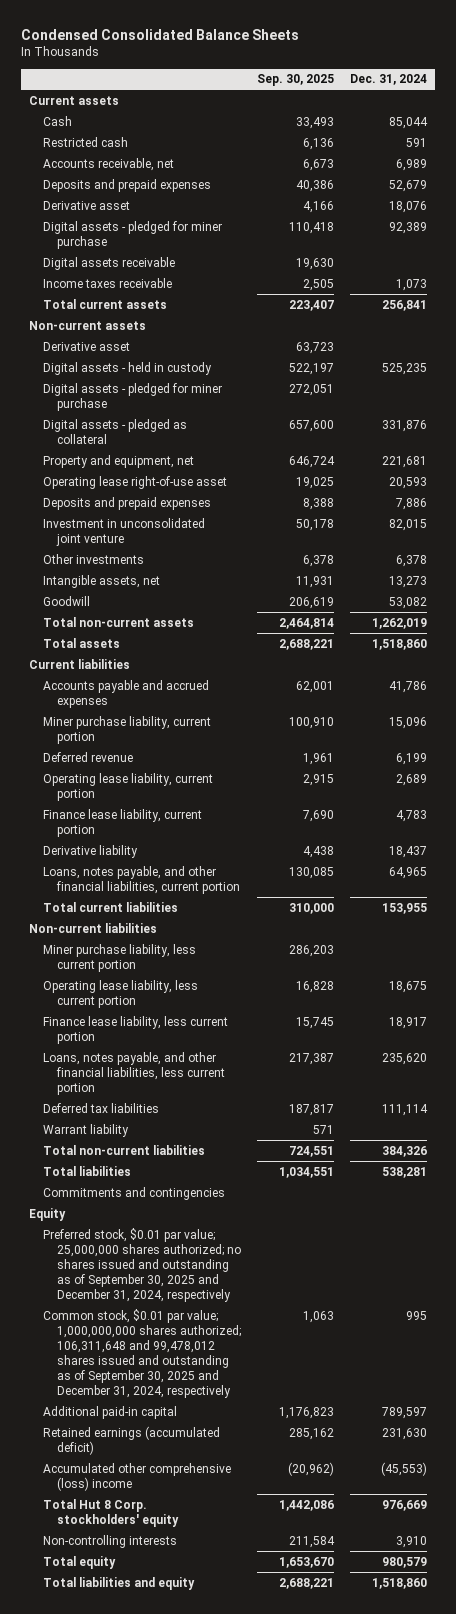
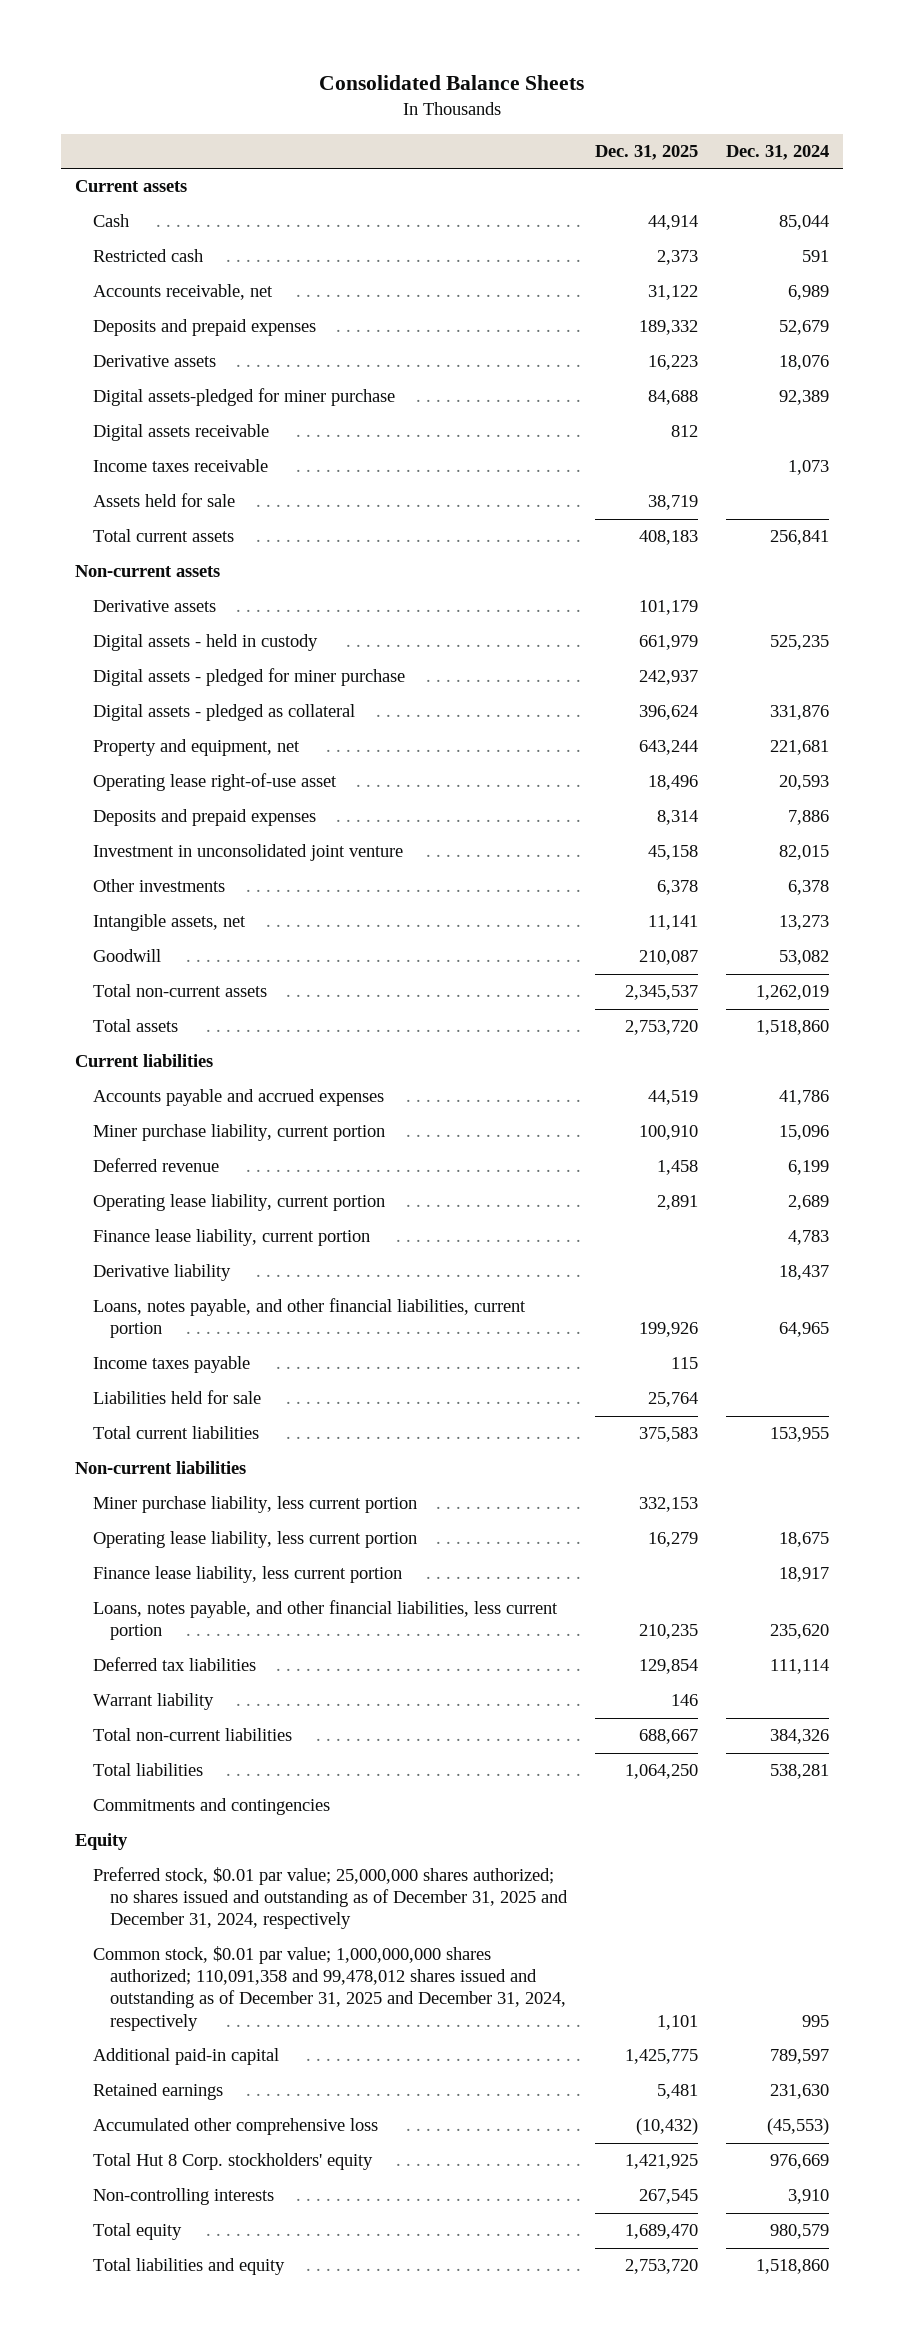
[20,28,299,40] Condensed Consolidated Balance Sheets -> [319,75,585,91] Consolidated Balance Sheets
[257,74,335,87] Sep. 30, 2025 -> none
none -> [594,145,698,161] Dec. 31, 2025
[43,200,131,210] Derivative asset -> [92,355,216,368] Derivative assets
[43,220,223,249] Digital assets - pledged for miner purchase -> [92,388,395,407] Digital assets-pledged for miner purchase
none -> [92,493,235,508] Assets held for sale
[43,341,131,351] Derivative asset -> [92,600,216,613] Derivative assets
none -> [92,1356,250,1374] Income taxes payable
none -> [92,1390,261,1405] Liabilities held for sale
[43,1227,242,1302] Preferred stock, $0.01 par value; 25,000,000 shares authorized; no shares issued and outstanding as of September 30, 2025 and December 31, 2024, respectively -> [92,1867,568,1930] Preferred stock, $0.01 par value; 25,000,000 shares authorized; no shares issued and outstanding as of December 31, 2025 and December 31, 2024, respectively
[43,1308,242,1398] Common stock, $0.01 par value; 1,000,000,000 shares authorized; 106,311,648 and 99,478,012 shares issued and outstanding as of September 30, 2025 and December 31, 2024, respectively -> [92,1946,566,2031] Common stock, $0.01 par value; 1,000,000,000 shares authorized; 110,091,358 and 99,478,012 shares issued and outstanding as of December 31, 2025 and December 31, 2024, respectively
[43,1425,221,1455] Retained earnings (accumulated deficit) -> [92,2083,223,2101] Retained earnings
[43,1462,232,1491] Accumulated other comprehensive (loss) income -> [92,2118,378,2136] Accumulated other comprehensive loss

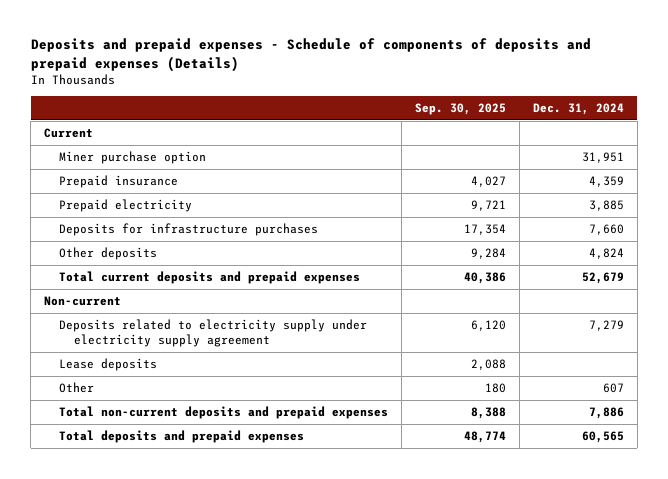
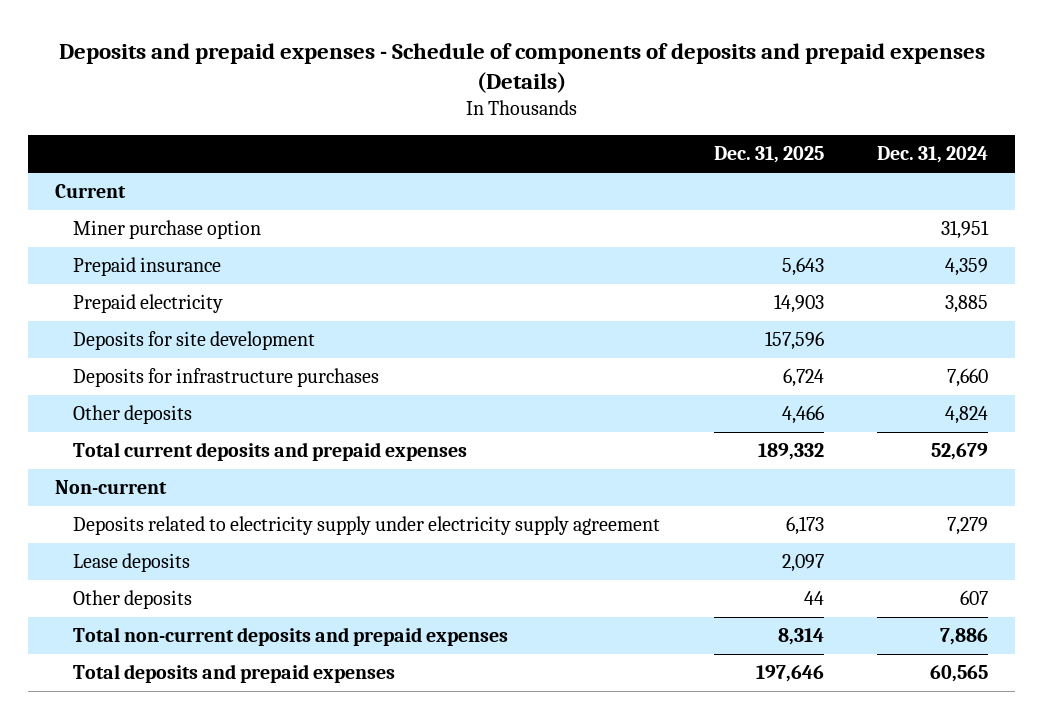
[415,102,507,115] Sep. 30, 2025 -> none
none -> [713,146,824,164] Dec. 31, 2025
none -> [73,331,316,351] Deposits for site development
[59,382,95,394] Other -> [73,590,193,610] Other deposits

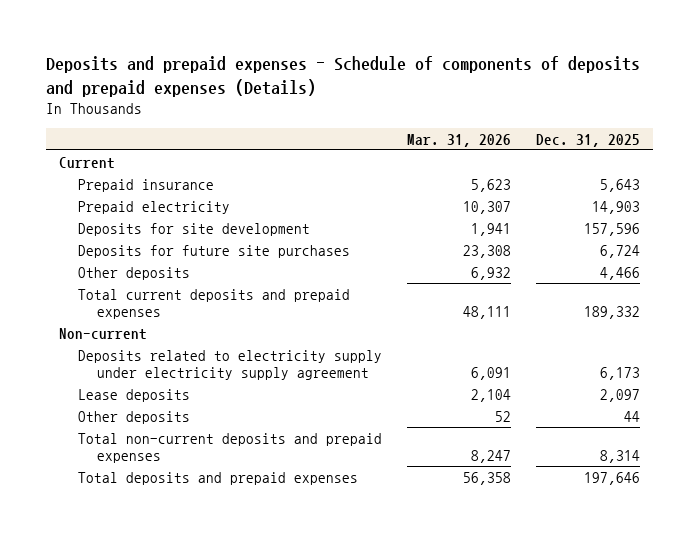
[877,146,989,164] Dec. 31, 2024 -> none
none -> [407,133,512,147] Mar. 31, 2026
[73,220,262,240] Miner purchase option -> none
[73,368,380,388] Deposits for infrastructure purchases -> [77,244,350,258] Deposits for future site purchases

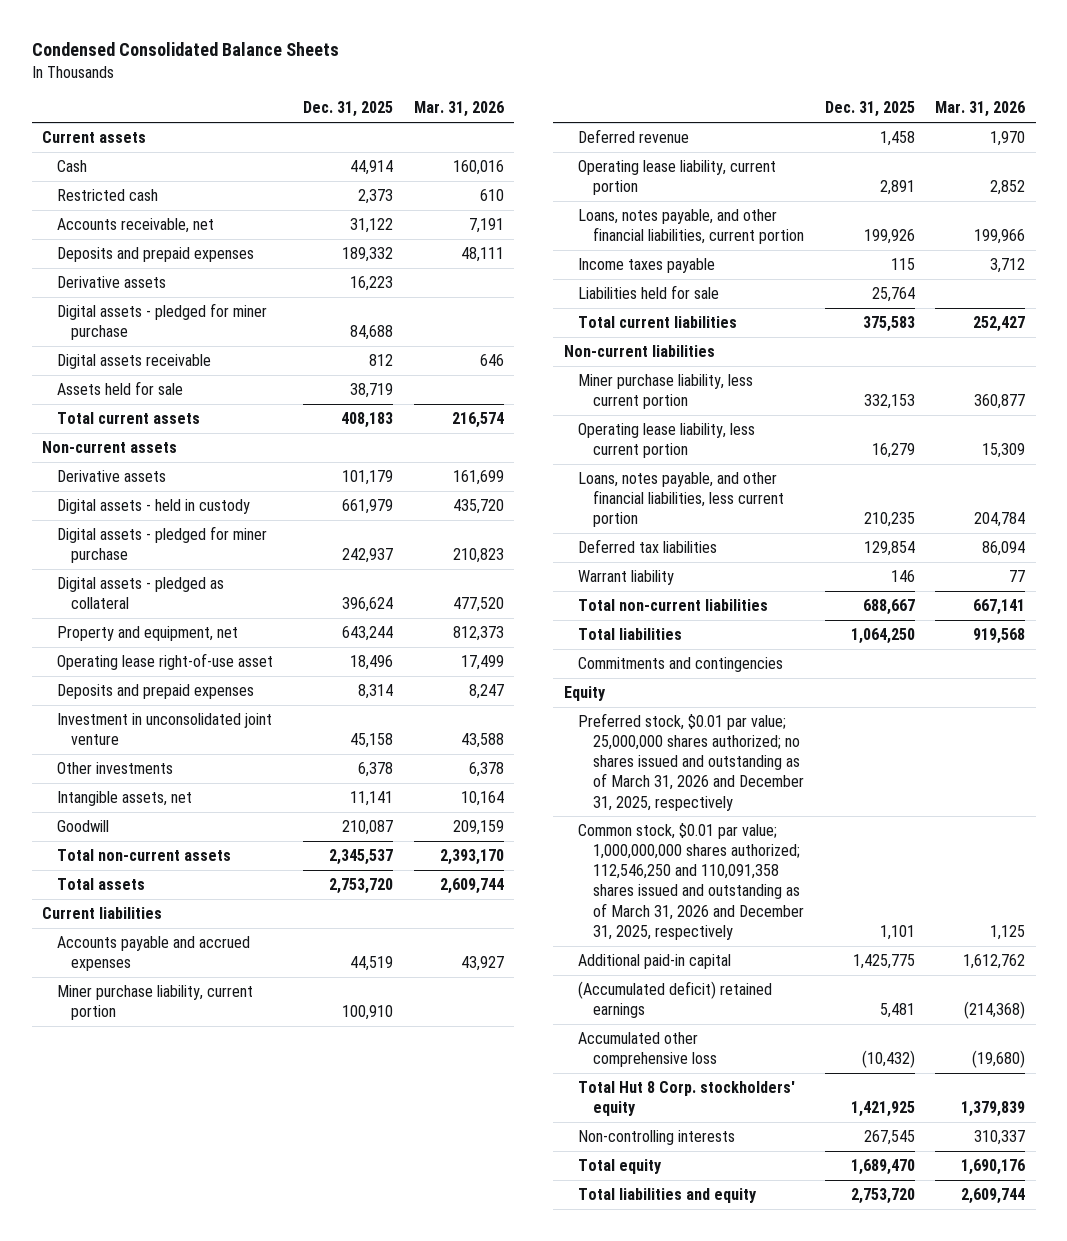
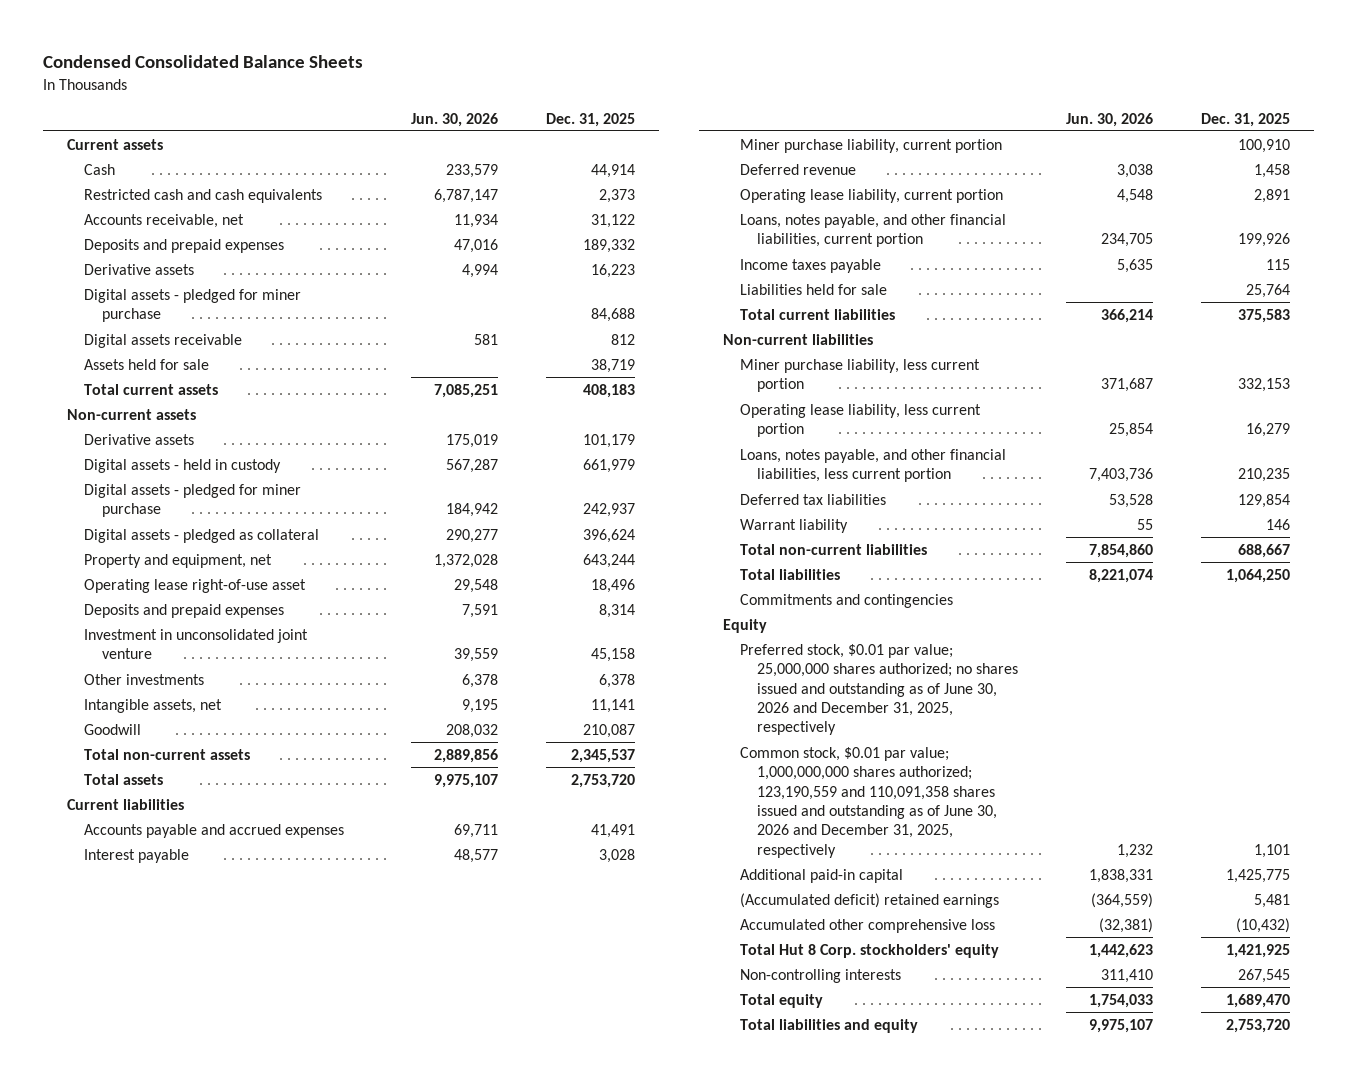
[413,101,504,118] Mar. 31, 2026 -> none
none -> [410,112,498,127] Jun. 30, 2026
[56,189,158,202] Restricted cash -> [84,188,323,203] Restricted cash and cash equivalents
[349,956,393,972] 44,519 -> [590,823,635,838] 41,491
none -> [84,848,190,863] Interest payable
[578,713,805,811] Preferred stock, $0.01 par value; 25,000,000 shares authorized; no shares issued and outstanding as of March 31, 2026 and December 31, 2025, respectively -> [740,643,1019,736] Preferred stock, $0.01 par value; 25,000,000 shares authorized; no shares issued and outstanding as of June 30, 2026 and December 31, 2025, respectively
[578,823,805,940] Common stock, $0.01 par value; 1,000,000,000 shares authorized; 112,546,250 and 110,091,358 shares issued and outstanding as of March 31, 2026 and December 31, 2025, respectively -> [740,746,998,858] Common stock, $0.01 par value; 1,000,000,000 shares authorized; 123,190,559 and 110,091,358 shares issued and outstanding as of June 30, 2026 and December 31, 2025, respectively

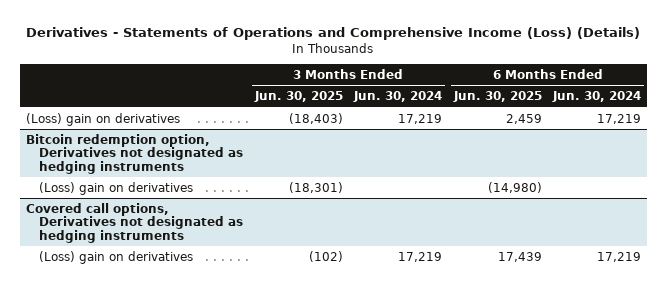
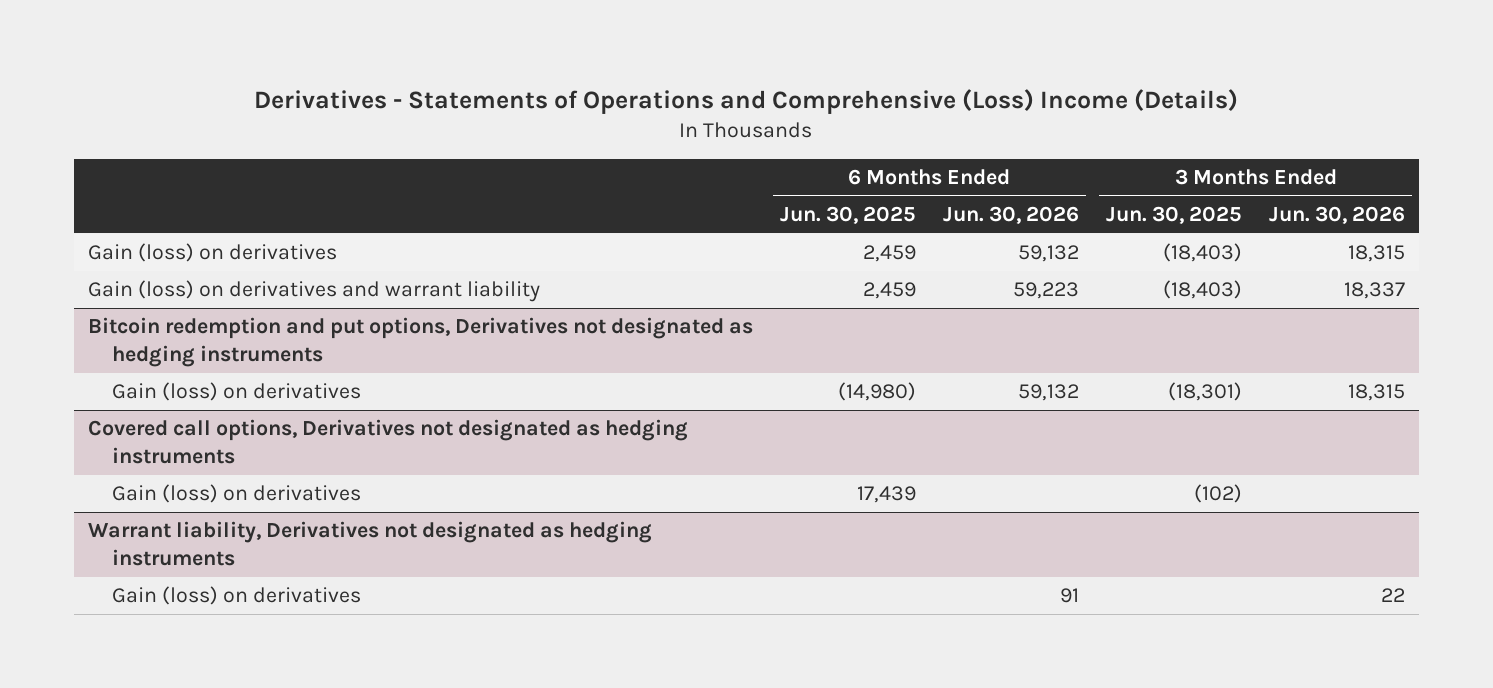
[26,27,641,41] Derivatives - Statements of Operations and Comprehensive Income (Loss) (Details) -> [254,88,1239,114] Derivatives - Statements of Operations and Comprehensive (Loss) Income (Details)
[353,91,443,103] Jun. 30, 2024 -> none
[552,91,642,103] Jun. 30, 2024 -> none
none -> [942,206,1079,225] Jun. 30, 2026
none -> [1269,206,1406,225] Jun. 30, 2026
[25,112,180,126] (Loss) gain on derivatives -> [87,243,337,263] Gain (loss) on derivatives
none -> [87,280,540,303] Gain (loss) on derivatives and warrant liability
[25,133,244,175] Bitcoin redemption option, Derivatives not designated as hedging instruments -> [87,317,753,368] Bitcoin redemption and put options, Derivatives not designated as hedging instruments
[39,181,194,195] (Loss) gain on derivatives -> [112,382,362,402] Gain (loss) on derivatives
[39,250,194,264] (Loss) gain on derivatives -> [112,484,362,504] Gain (loss) on derivatives
none -> [87,521,652,567] Warrant liability, Derivatives not designated as hedging instruments
none -> [112,586,362,606] Gain (loss) on derivatives

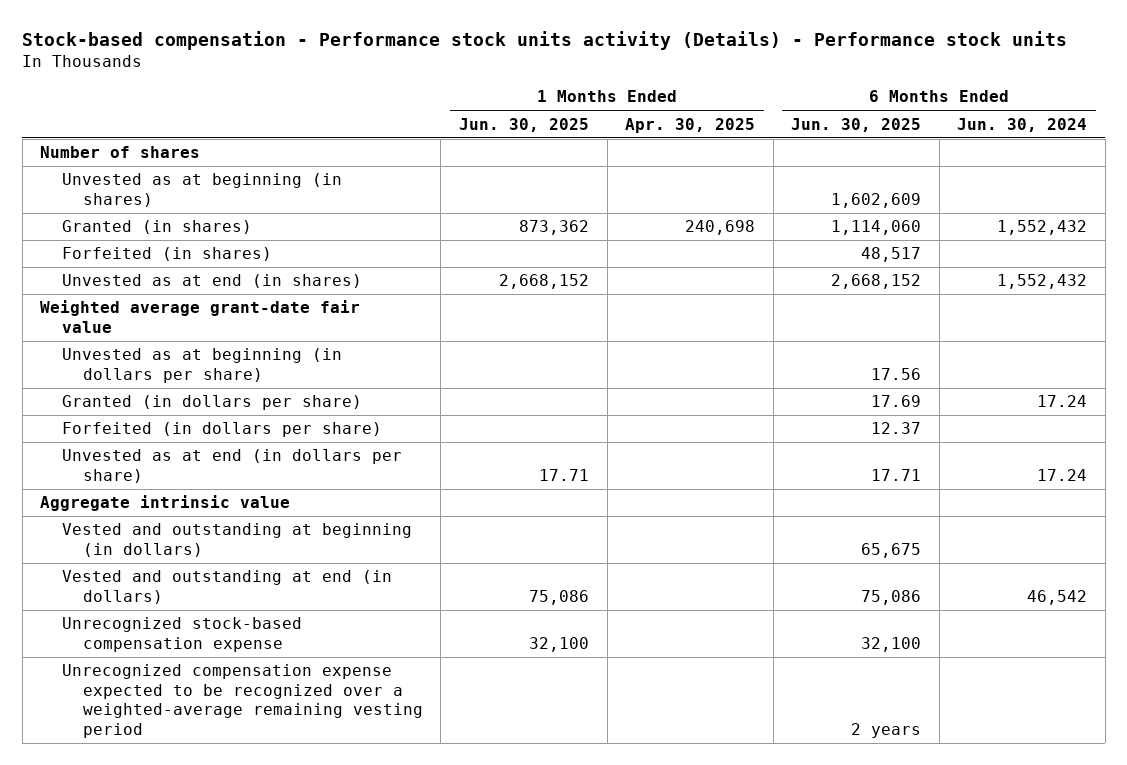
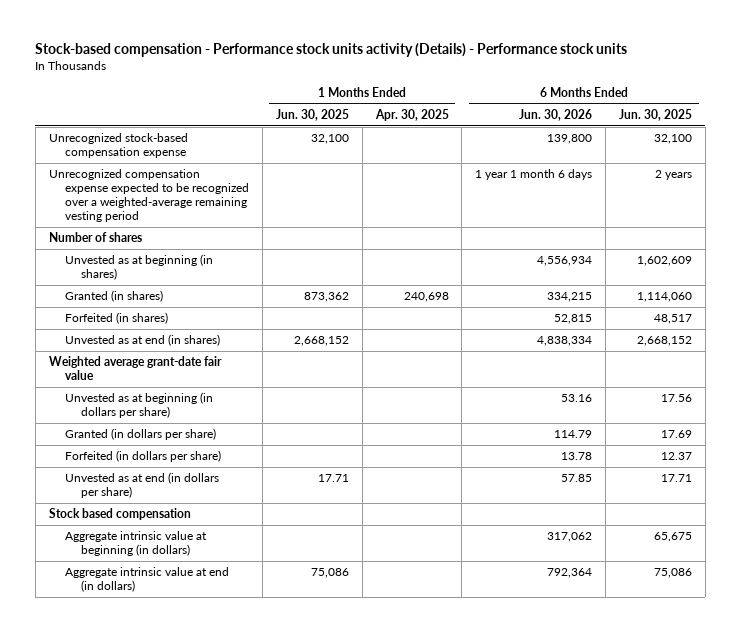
[957,117,1088,132] Jun. 30, 2024 -> none
none -> [519,109,593,122] Jun. 30, 2026
[61,617,302,652] Unrecognized stock-based compensation expense -> [48,133,188,159] Unrecognized stock-based compensation expense
[61,664,423,738] Unrecognized compensation expense expected to be recognized over a weighted-average remaining vesting period -> [48,169,250,222] Unrecognized compensation expense expected to be recognized over a weighted-average remaining vesting period
[40,495,291,512] Aggregate intrinsic value -> [48,508,191,521] Stock based compensation
[61,523,412,557] Vested and outstanding at beginning (in dollars) -> [65,531,208,557] Aggregate intrinsic value at beginning (in dollars)
[61,570,392,604] Vested and outstanding at end (in dollars) -> [65,567,230,593] Aggregate intrinsic value at end (in dollars)

